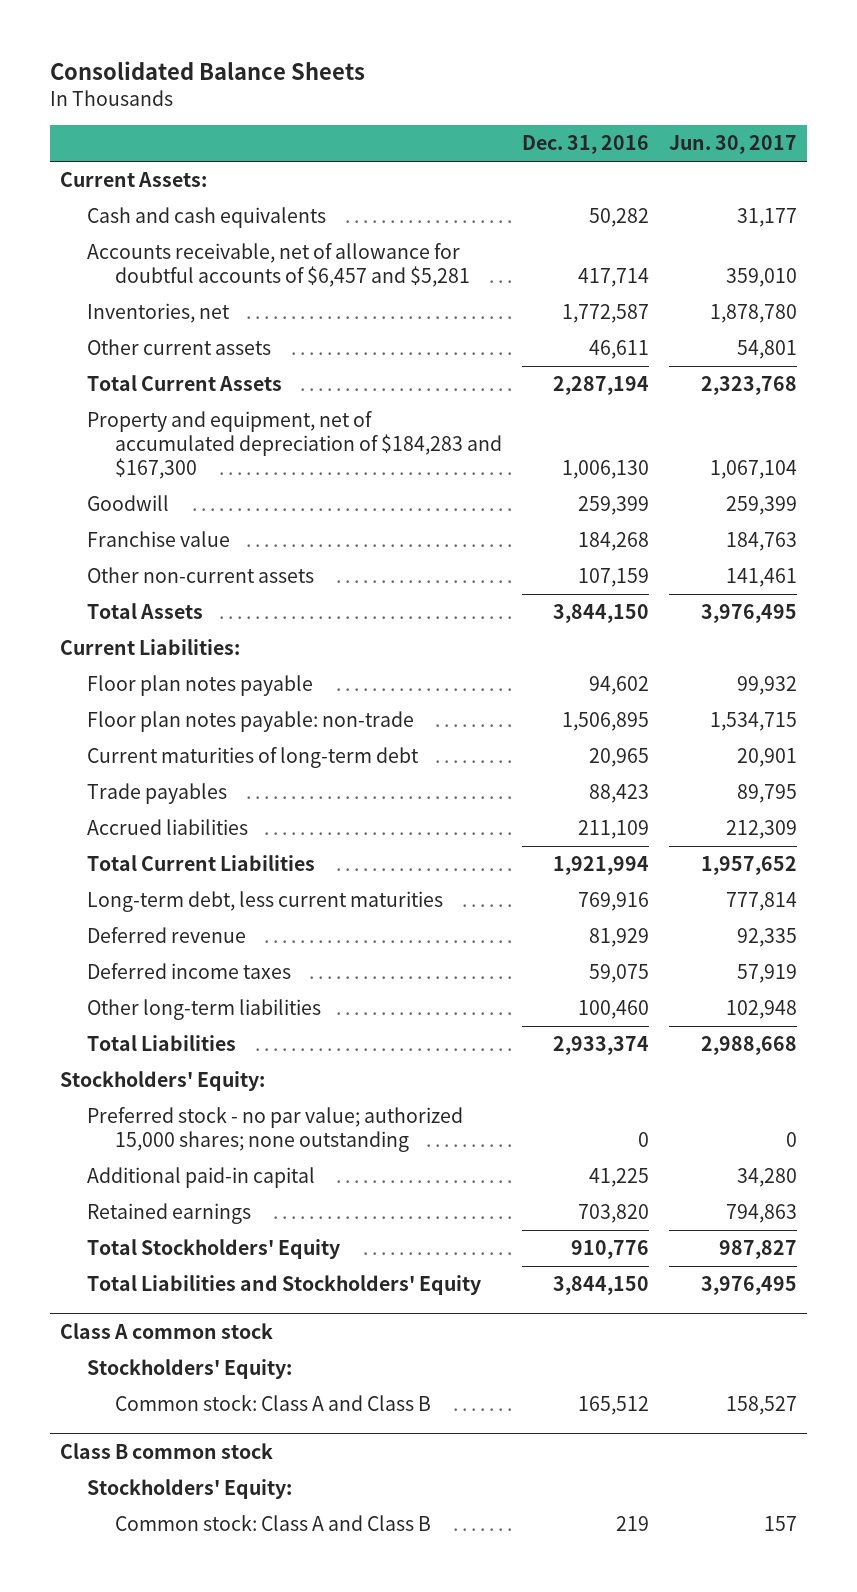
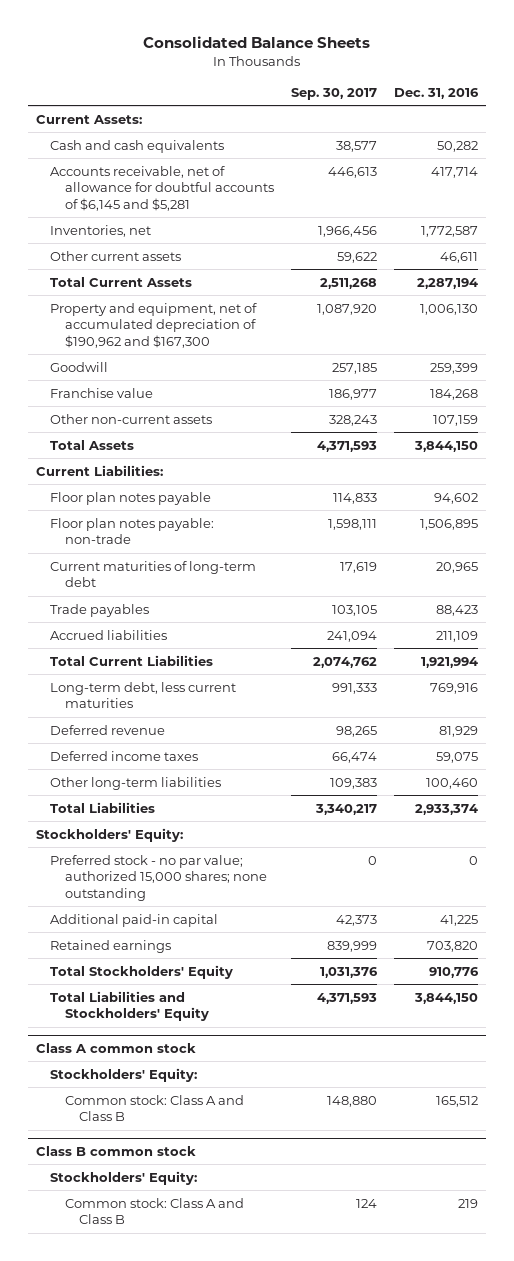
[668,135,797,155] Jun. 30, 2017 -> none
none -> [290,87,377,100] Sep. 30, 2017
[87,242,470,287] Accounts receivable, net of allowance for doubtful accounts of $6,457 and $5,281 -> [50,165,274,211] Accounts receivable, net of allowance for doubtful accounts of $6,145 and $5,281
[87,410,502,479] Property and equipment, net of accumulated depreciation of $184,283 and $167,300 -> [50,302,258,348] Property and equipment, net of accumulated depreciation of $190,962 and $167,300

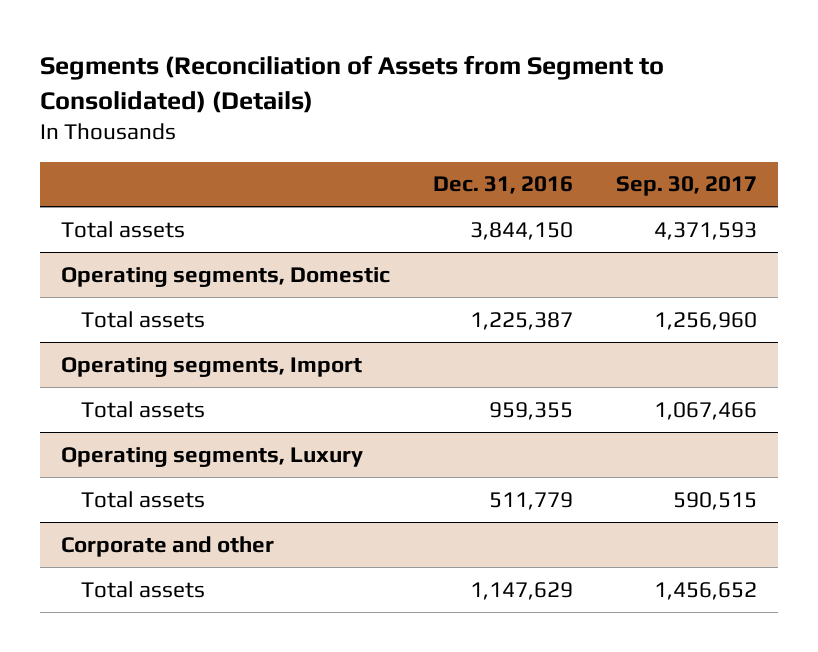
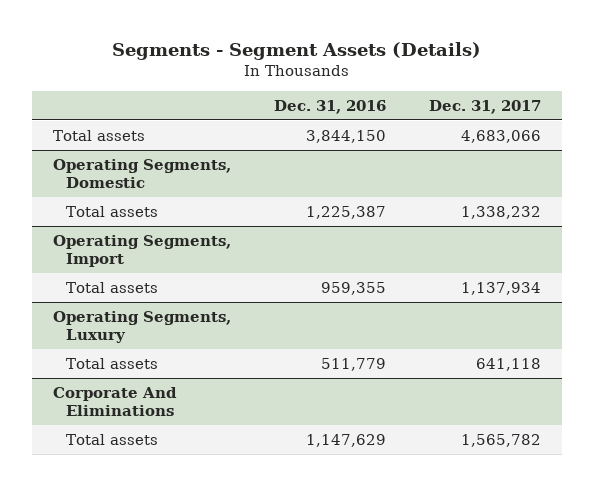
[39,55,664,114] Segments (Reconciliation of Assets from Segment to Consolidated) (Details) -> [112,41,482,60] Segments - Segment Assets (Details)
[615,176,757,197] Sep. 30, 2017 -> none
none -> [428,99,541,114] Dec. 31, 2017
[61,266,391,287] Operating segments, Domestic -> [53,158,232,189] Operating Segments, Domestic
[61,356,363,377] Operating segments, Import -> [53,234,232,268] Operating Segments, Import
[61,446,364,467] Operating segments, Luxury -> [53,310,232,344] Operating Segments, Luxury
[61,535,275,557] Corporate and other -> [53,386,178,417] Corporate And Eliminations

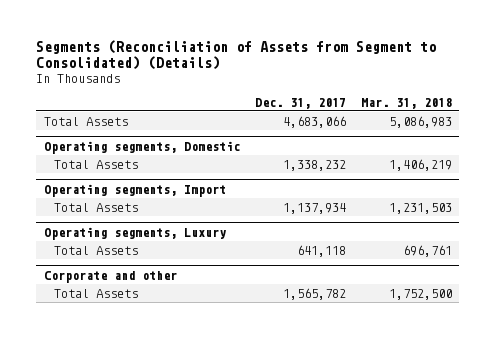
[112,41,482,60] Segments - Segment Assets (Details) -> [35,40,436,71] Segments (Reconciliation of Assets from Segment to Consolidated) (Details)
[274,99,387,114] Dec. 31, 2016 -> none
none -> [360,97,452,109] Mar. 31, 2018
[53,129,146,141] Total assets -> [43,116,128,126] Total Assets
[53,158,232,189] Operating Segments, Domestic -> [43,140,240,154] Operating segments, Domestic
[65,205,158,217] Total assets -> [53,159,138,169] Total Assets
[53,234,232,268] Operating Segments, Import -> [43,183,226,197] Operating segments, Import
[65,281,158,293] Total assets -> [53,202,138,212] Total Assets
[53,310,232,344] Operating Segments, Luxury -> [43,226,226,240] Operating segments, Luxury
[65,357,158,369] Total assets -> [53,245,138,255] Total Assets
[53,386,178,417] Corporate And Eliminations -> [43,270,177,283] Corporate and other
[65,433,158,445] Total assets -> [53,288,138,298] Total Assets

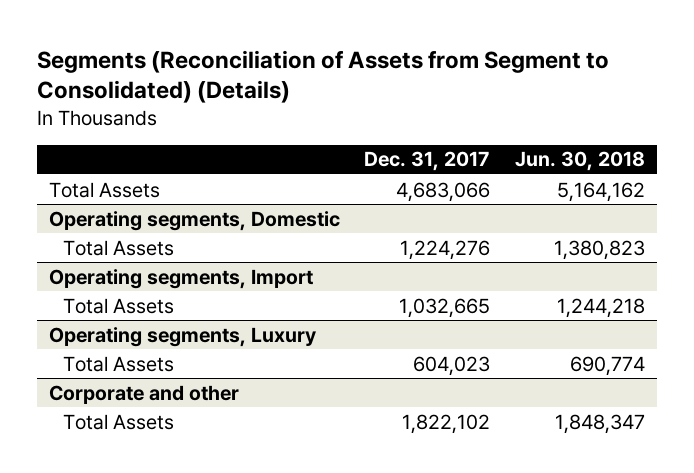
[360,97,452,109] Mar. 31, 2018 -> none
none -> [514,151,645,172] Jun. 30, 2018
[282,159,346,171] 1,338,232 -> [400,239,491,260] 1,224,276
[282,202,346,214] 1,137,934 -> [399,297,491,318] 1,032,665
[296,244,346,257] 641,118 -> [413,355,491,376] 604,023
[282,287,346,300] 1,565,782 -> [402,413,491,434] 1,822,102

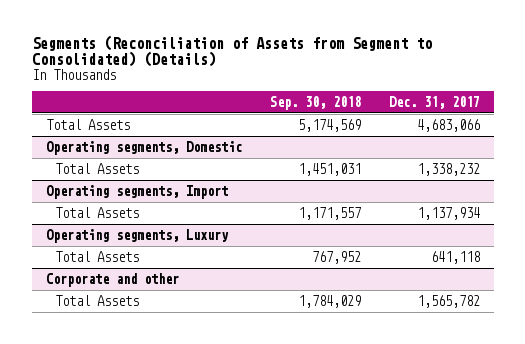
[514,151,645,172] Jun. 30, 2018 -> none
none -> [269,95,361,110] Sep. 30, 2018
[400,239,491,260] 1,224,276 -> [416,162,480,176] 1,338,232
[399,297,491,318] 1,032,665 -> [416,206,480,220] 1,137,934
[413,355,491,376] 604,023 -> [430,250,480,264] 641,118
[402,413,491,434] 1,822,102 -> [416,294,480,308] 1,565,782

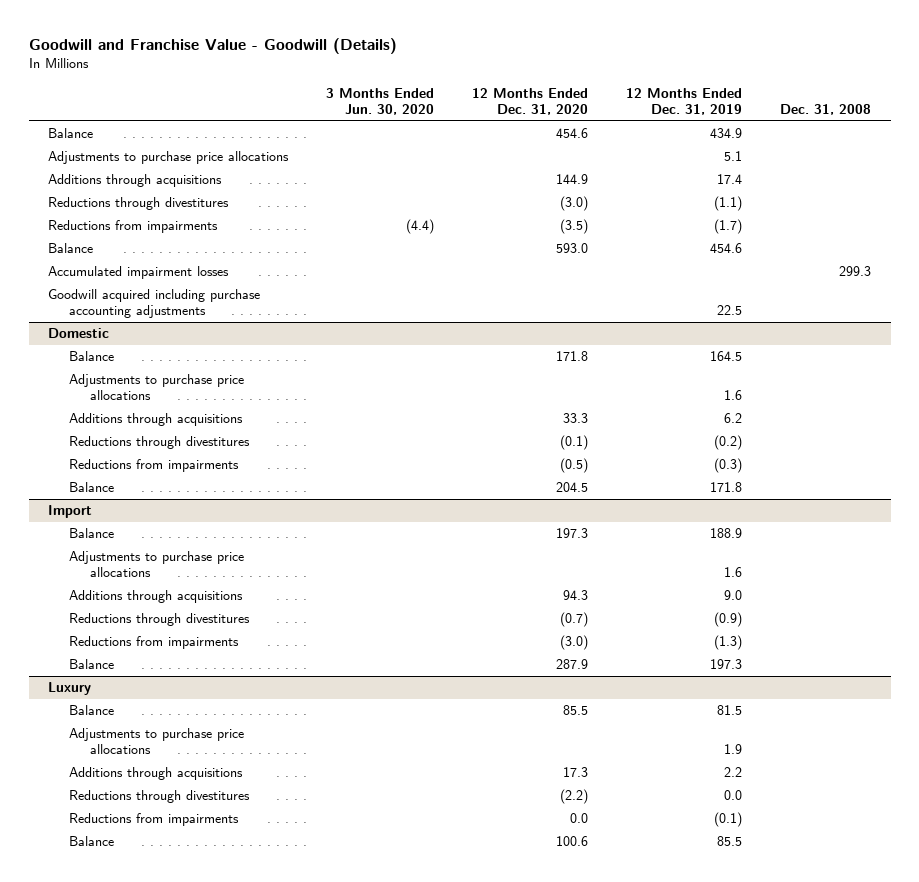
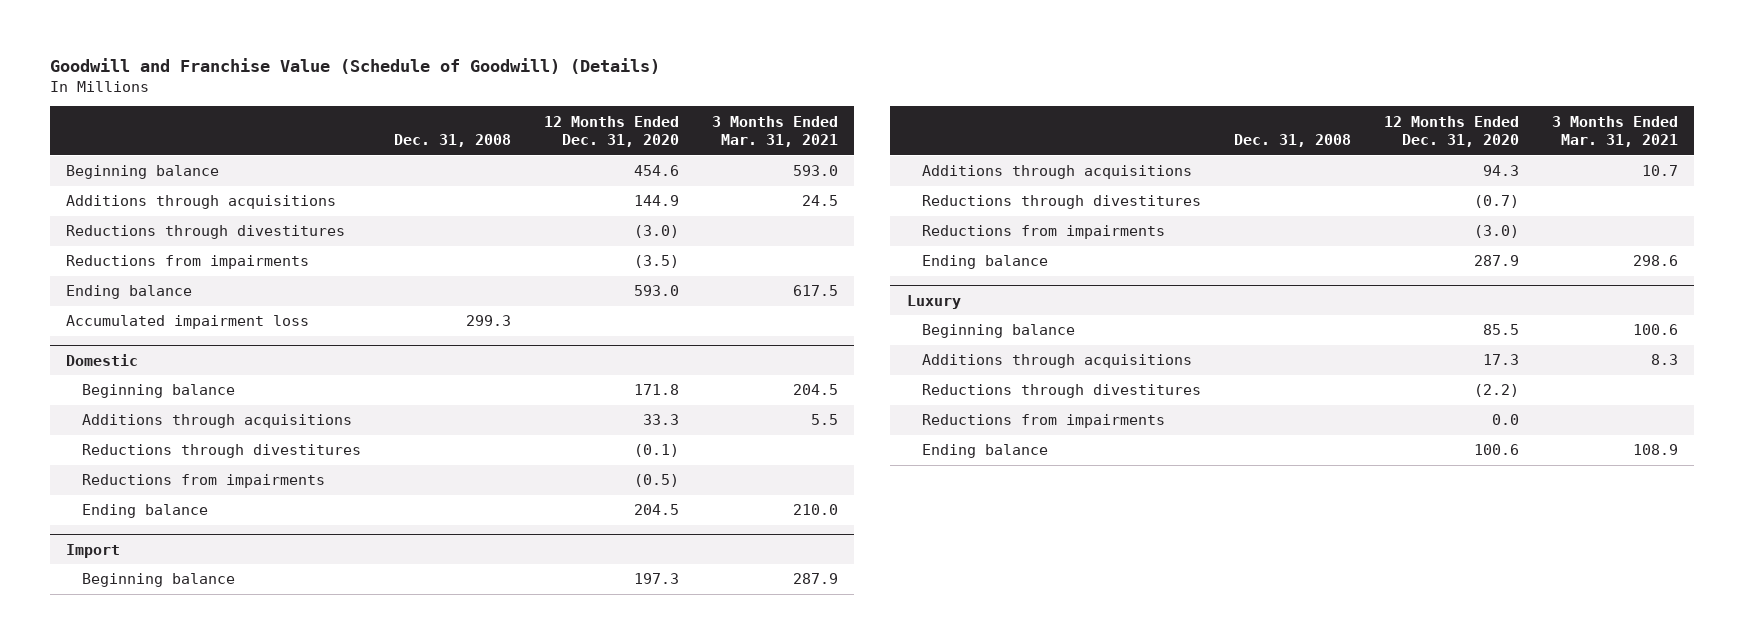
[28,37,397,54] Goodwill and Franchise Value - Goodwill (Details) -> [50,58,661,75] Goodwill and Franchise Value (Schedule of Goodwill) (Details)
[325,88,434,115] 3 Months Ended Jun. 30, 2020 -> none
[626,88,743,115] 12 Months Ended Dec. 31, 2019 -> none
none -> [711,115,838,148] 3 Months Ended Mar. 31, 2021
[47,151,289,165] Adjustments to purchase price allocations -> none
[47,128,93,139] Balance -> [66,165,220,180] Beginning balance
[47,289,260,319] Goodwill acquired including purchase accounting adjustments -> none
[47,243,93,254] Balance -> [66,285,193,300] Ending balance
[47,266,229,280] Accumulated impairment losses -> [66,315,310,330] Accumulated impairment loss
[68,374,244,401] Adjustments to purchase price allocations -> none
[68,351,114,362] Balance -> [82,384,236,399] Beginning balance
[68,482,114,493] Balance -> [82,504,209,519] Ending balance
[68,551,244,578] Adjustments to purchase price allocations -> none
[68,528,114,539] Balance -> [82,573,236,588] Beginning balance
[68,659,114,670] Balance -> [922,255,1049,270] Ending balance
[68,728,244,755] Adjustments to purchase price allocations -> none
[68,705,114,716] Balance -> [922,324,1076,339] Beginning balance
[68,836,114,847] Balance -> [922,444,1049,459] Ending balance

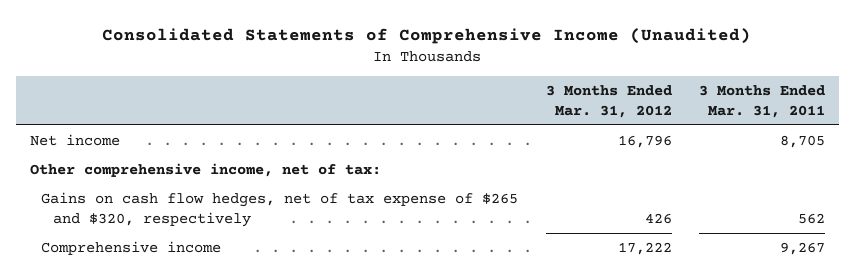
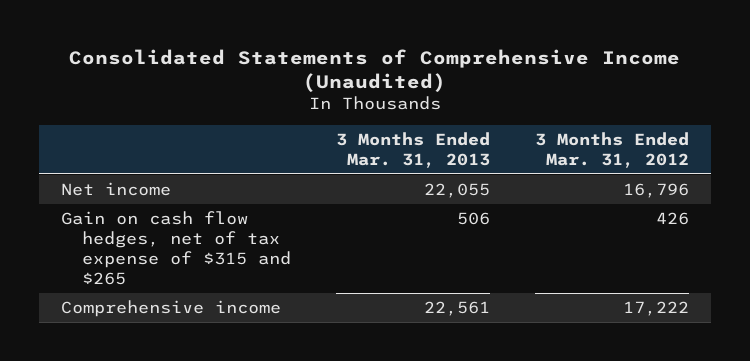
[699,84,826,118] 3 Months Ended Mar. 31, 2011 -> none
none -> [335,131,490,168] 3 Months Ended Mar. 31, 2013
[29,162,381,177] Other comprehensive income, net of tax: -> none
[41,191,519,227] Gains on cash flow hedges, net of tax expense of $265 and $320, respectively -> [61,210,292,285] Gain on cash flow hedges, net of tax expense of $315 and $265

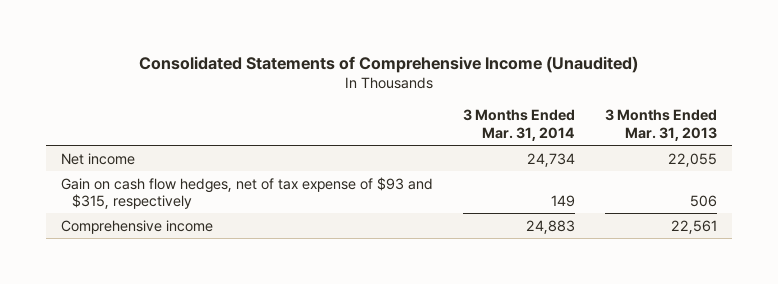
[534,131,689,168] 3 Months Ended Mar. 31, 2012 -> none
none -> [463,109,576,141] 3 Months Ended Mar. 31, 2014
[61,210,292,285] Gain on cash flow hedges, net of tax expense of $315 and $265 -> [61,176,434,210] Gain on cash flow hedges, net of tax expense of $93 and $315, respectively

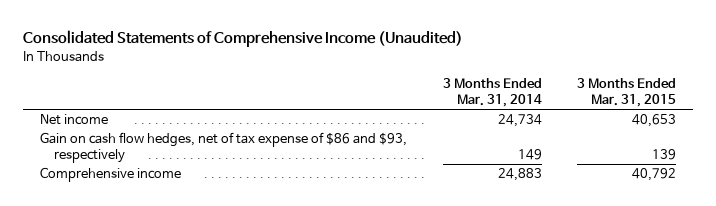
[604,109,717,141] 3 Months Ended Mar. 31, 2013 -> none
none -> [576,78,676,108] 3 Months Ended Mar. 31, 2015
[61,176,434,210] Gain on cash flow hedges, net of tax expense of $93 and $315, respectively -> [40,132,408,164] Gain on cash flow hedges, net of tax expense of $86 and $93, respectively

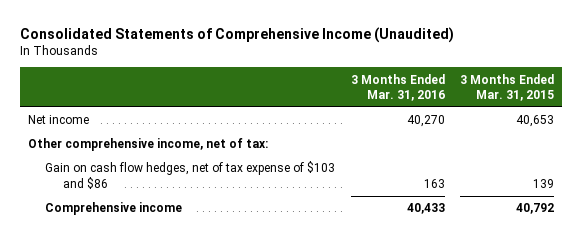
[442,78,542,108] 3 Months Ended Mar. 31, 2014 -> none
none -> [350,73,445,101] 3 Months Ended Mar. 31, 2016
none -> [27,138,268,152] Other comprehensive income, net of tax:
[40,132,408,164] Gain on cash flow hedges, net of tax expense of $86 and $93, respectively -> [45,161,336,189] Gain on cash flow hedges, net of tax expense of $103 and $86

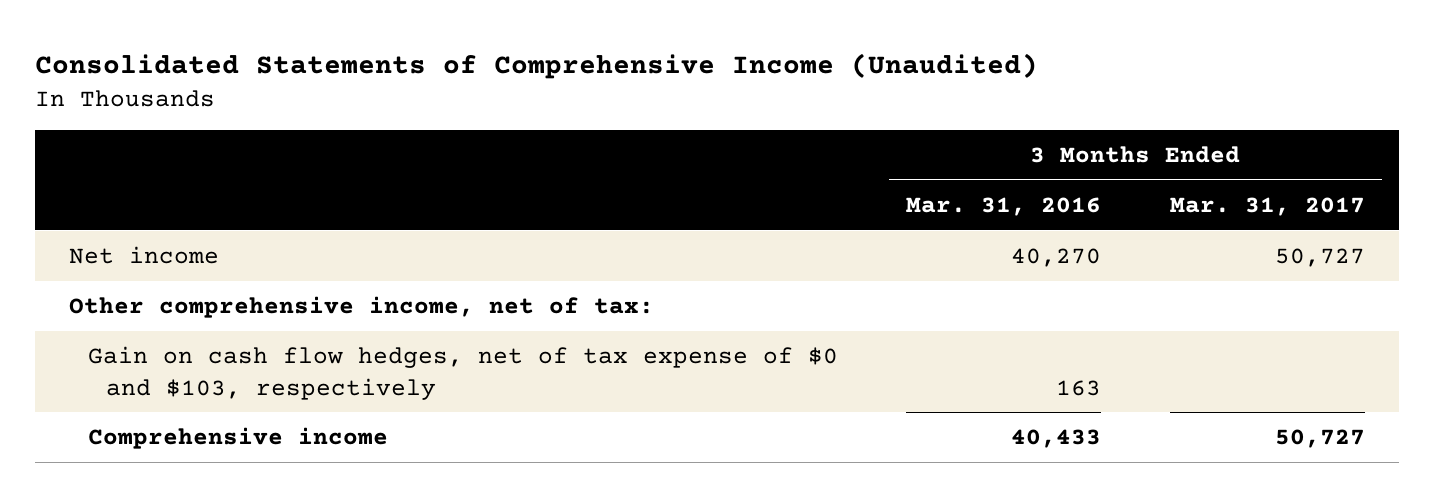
[459,73,554,101] 3 Months Ended Mar. 31, 2015 -> none
none -> [1169,196,1365,216] Mar. 31, 2017
[45,161,336,189] Gain on cash flow hedges, net of tax expense of $103 and $86 -> [87,345,838,400] Gain on cash flow hedges, net of tax expense of $0 and $103, respectively

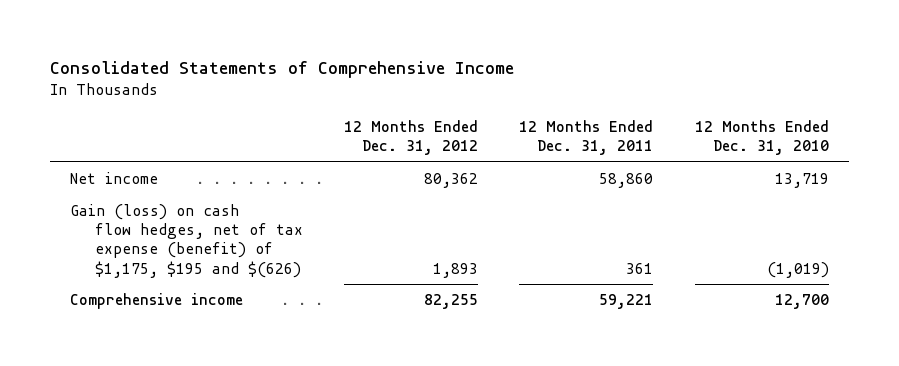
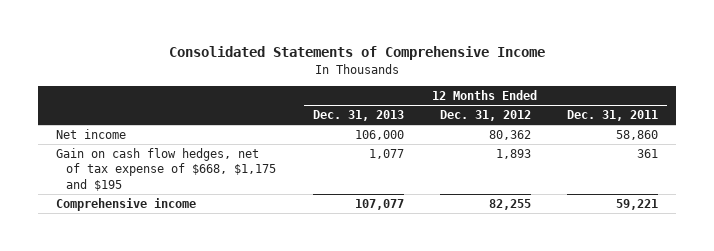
[694,120,829,156] 12 Months Ended Dec. 31, 2010 -> none
none -> [312,110,404,122] Dec. 31, 2013
[70,204,303,278] Gain (loss) on cash flow hedges, net of tax expense (benefit) of $1,175, $195 and $(626) -> [56,148,277,191] Gain on cash flow hedges, net of tax expense of $668, $1,175 and $195

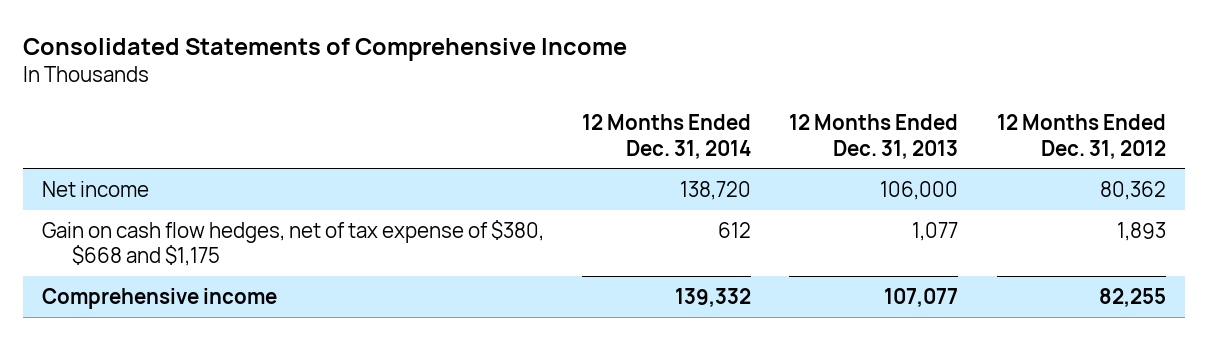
[566,110,658,122] Dec. 31, 2011 -> none
none -> [582,114,752,159] 12 Months Ended Dec. 31, 2014
[56,148,277,191] Gain on cash flow hedges, net of tax expense of $668, $1,175 and $195 -> [41,219,544,266] Gain on cash flow hedges, net of tax expense of $380, $668 and $1,175

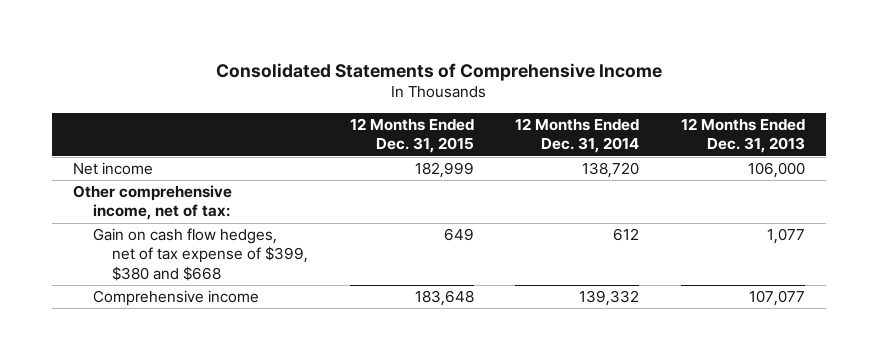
[996,114,1166,159] 12 Months Ended Dec. 31, 2012 -> none
none -> [349,118,474,154] 12 Months Ended Dec. 31, 2015
none -> [73,185,233,221] Other comprehensive income, net of tax:
[41,219,544,266] Gain on cash flow hedges, net of tax expense of $380, $668 and $1,175 -> [92,228,308,281] Gain on cash flow hedges, net of tax expense of $399, $380 and $668

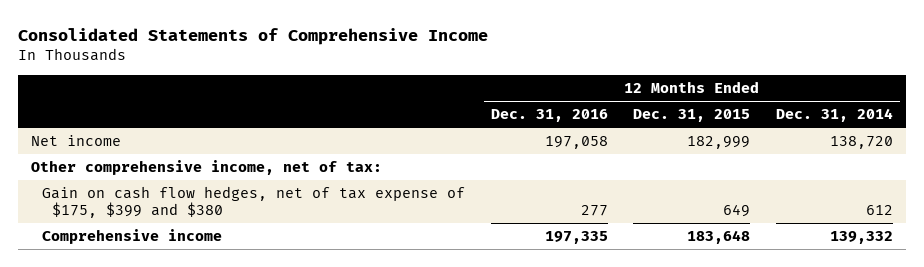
[680,118,805,154] 12 Months Ended Dec. 31, 2013 -> none
none -> [490,109,608,123] Dec. 31, 2016
[92,228,308,281] Gain on cash flow hedges, net of tax expense of $399, $380 and $668 -> [41,186,465,219] Gain on cash flow hedges, net of tax expense of $175, $399 and $380

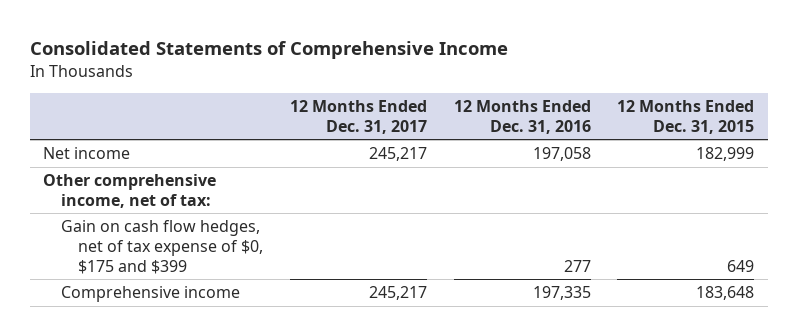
[776,108,894,123] Dec. 31, 2014 -> none
none -> [290,99,428,134] 12 Months Ended Dec. 31, 2017
[41,186,465,219] Gain on cash flow hedges, net of tax expense of $175, $399 and $380 -> [60,220,264,274] Gain on cash flow hedges, net of tax expense of $0, $175 and $399

